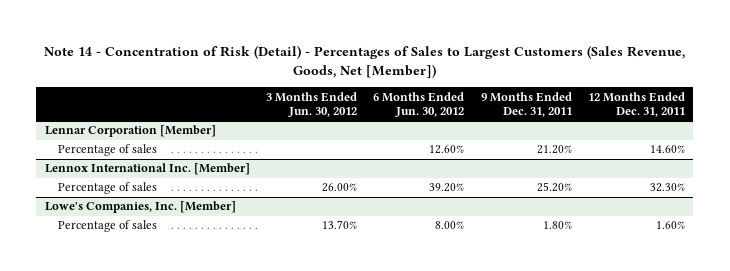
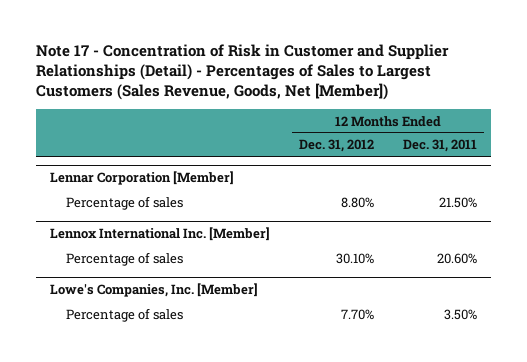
[43,44,685,78] Note 14 - Concentration of Risk (Detail) - Percentages of Sales to Largest Customers (Sales Revenue, Goods, Net [Member]) -> [36,44,450,101] Note 17 - Concentration of Risk in Customer and Supplier Relationships (Detail) - Percentages of Sales to Largest Customers (Sales Revenue, Goods, Net [Member])
[266,91,358,118] 3 Months Ended Jun. 30, 2012 -> none
[373,91,465,118] 6 Months Ended Jun. 30, 2012 -> none
[480,91,572,118] 9 Months Ended Dec. 31, 2011 -> none
none -> [299,139,375,153] Dec. 31, 2012
[650,145,686,154] 14.60% -> [438,196,477,208] 21.50%
[650,183,686,193] 32.30% -> [436,252,477,264] 20.60%
[656,221,686,230] 1.60% -> [443,308,477,320] 3.50%

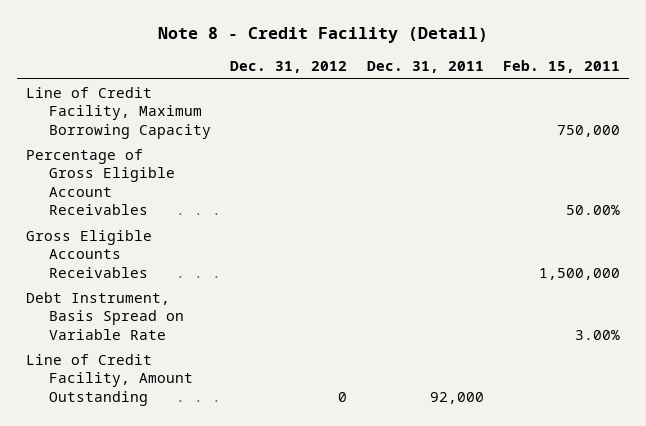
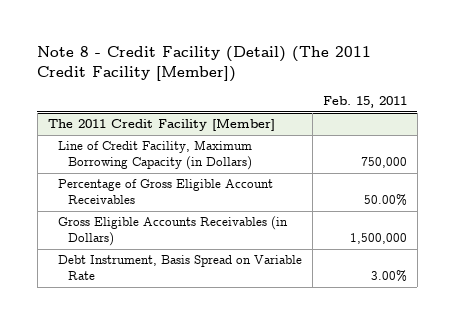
[158,27,489,44] Note 8 - Credit Facility (Detail) -> [37,46,372,83] Note 8 - Credit Facility (Detail) (The 2011 Credit Facility [Member])
[230,61,348,74] Dec. 31, 2012 -> none
[366,61,484,74] Dec. 31, 2011 -> none
none -> [47,118,275,132] The 2011 Credit Facility [Member]
[26,86,212,139] Line of Credit Facility, Maximum Borrowing Capacity -> [58,140,253,171] Line of Credit Facility, Maximum Borrowing Capacity (in Dollars)
[26,229,153,278] Gross Eligible Accounts Receivables -> [58,216,289,247] Gross Eligible Accounts Receivables (in Dollars)
[26,353,194,406] Line of Credit Facility, Amount Outstanding -> none

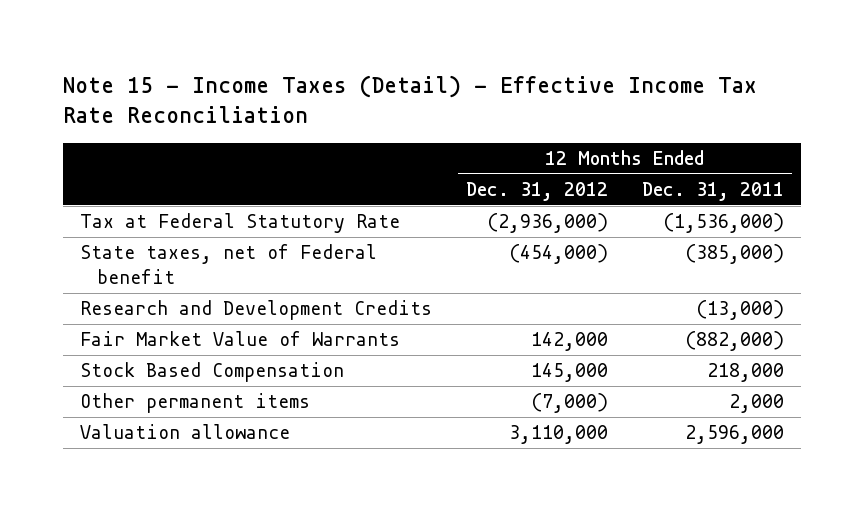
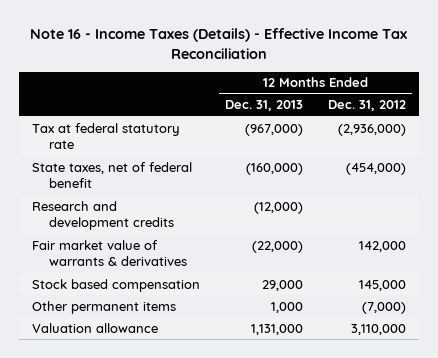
[63,75,758,124] Note 15 - Income Taxes (Detail) - Effective Income Tax Rate Reconciliation -> [29,28,407,59] Note 16 - Income Taxes (Details) - Effective Income Tax Reconciliation
[641,181,784,201] Dec. 31, 2011 -> none
none -> [224,100,303,112] Dec. 31, 2013
[80,213,401,234] Tax at Federal Statutory Rate -> [31,122,180,150] Tax at federal statutory rate
[80,244,378,285] State taxes, net of Federal benefit -> [31,161,192,189] State taxes, net of federal benefit
[80,300,433,321] Research and Development Credits -> [31,200,174,231] Research and development credits
[80,331,401,347] Fair Market Value of Warrants -> [31,239,187,267] Fair market value of warrants & derivatives
[80,362,345,383] Stock Based Compensation -> [31,278,200,292] Stock based compensation

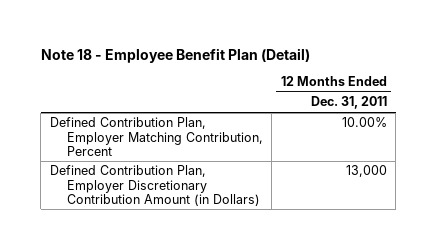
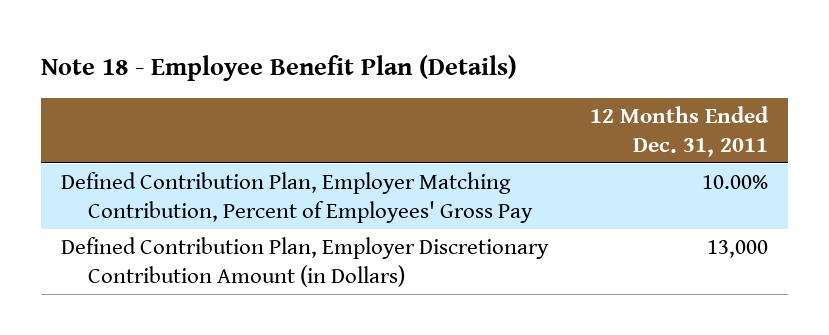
[40,47,310,63] Note 18 - Employee Benefit Plan (Detail) -> [40,55,517,82] Note 18 - Employee Benefit Plan (Details)
[49,117,263,156] Defined Contribution Plan, Employer Matching Contribution, Percent -> [61,171,533,223] Defined Contribution Plan, Employer Matching Contribution, Percent of Employees' Gross Pay

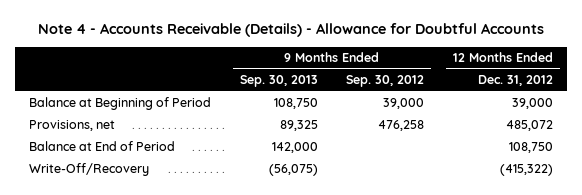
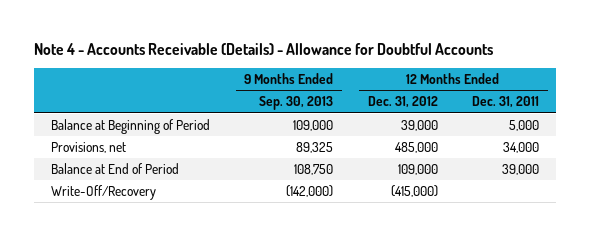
[346,75,425,88] Sep. 30, 2012 -> none
none -> [472,96,540,109] Dec. 31, 2011
[273,98,318,110] 108,750 -> [293,120,334,132] 109,000
[505,120,553,132] 485,072 -> [394,142,438,154] 485,000
[271,142,318,154] 142,000 -> [294,164,334,176] 108,750
[508,142,553,154] 108,750 -> [397,164,438,176] 109,000
[268,164,318,177] (56,075) -> [286,185,334,198] (142,000)
[499,164,553,177] (415,322) -> [390,185,438,198] (415,000)

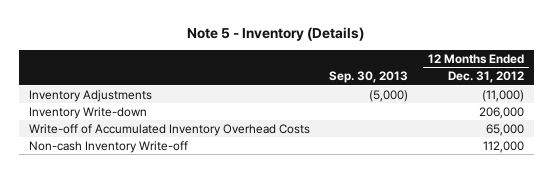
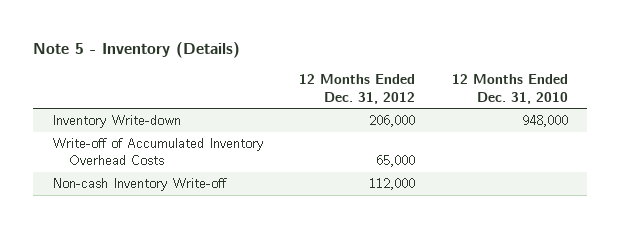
[329,71,409,84] Sep. 30, 2013 -> none
none -> [452,74,569,104] 12 Months Ended Dec. 31, 2010
[28,89,152,102] Inventory Adjustments -> none

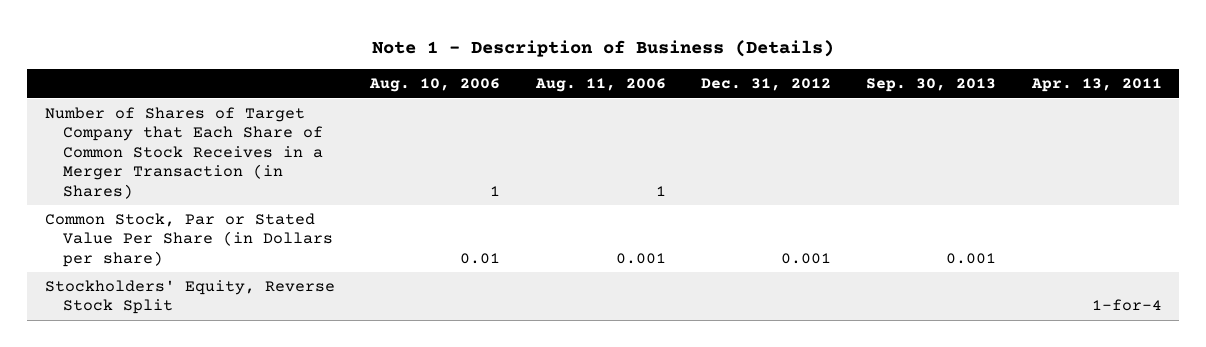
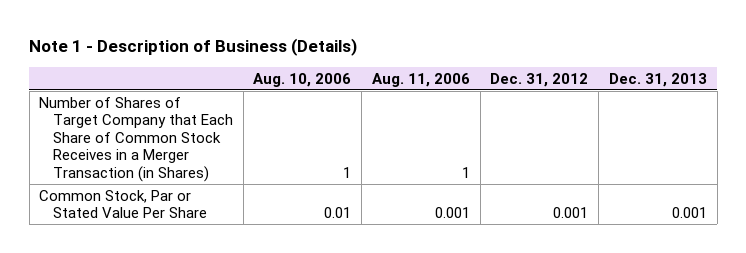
[866,78,997,93] Sep. 30, 2013 -> none
[1030,78,1162,93] Apr. 13, 2011 -> none
none -> [608,72,707,87] Dec. 31, 2013
[44,279,335,315] Stockholders' Equity, Reverse Stock Split -> none
[44,212,333,267] Common Stock, Par or Stated Value Per Share (in Dollars per share) -> [39,189,207,219] Common Stock, Par or Stated Value Per Share

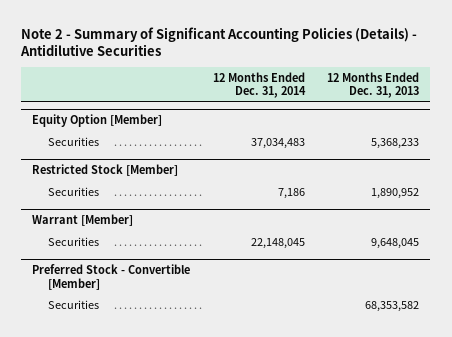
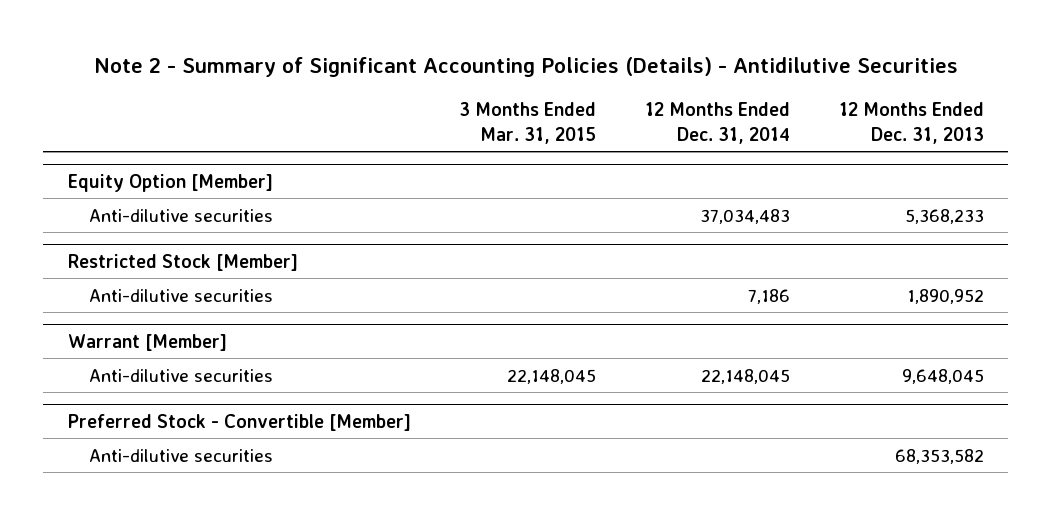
none -> [459,102,597,144] 3 Months Ended Mar. 31, 2015
[48,136,100,146] Securities -> [88,208,273,222] Anti-dilutive securities
[48,186,100,196] Securities -> [88,288,273,302] Anti-dilutive securities
[48,236,100,246] Securities -> [88,368,273,382] Anti-dilutive securities
[48,299,100,309] Securities -> [88,448,273,462] Anti-dilutive securities

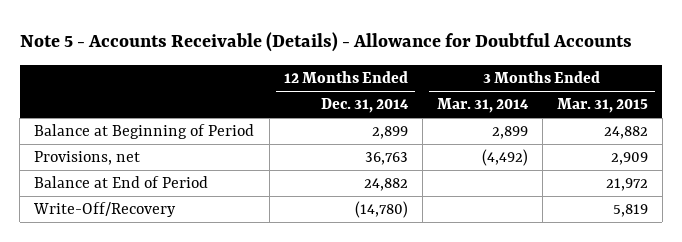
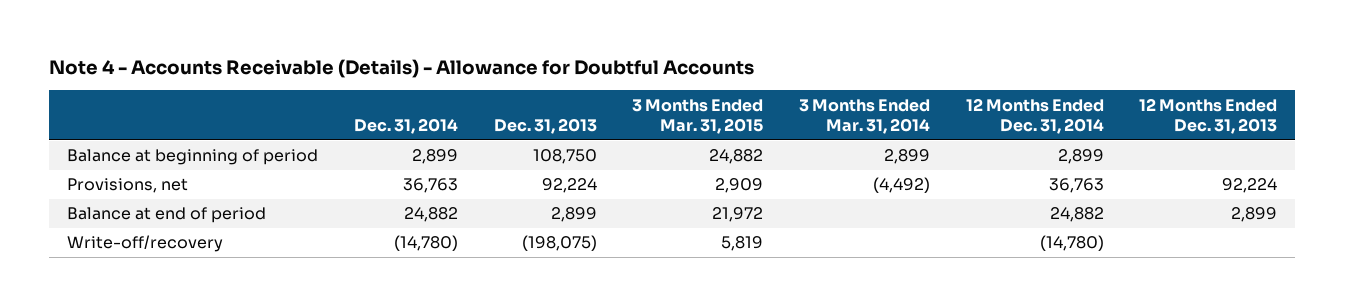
[19,32,632,53] Note 5 - Accounts Receivable (Details) - Allowance for Doubtful Accounts -> [49,59,755,79] Note 4 - Accounts Receivable (Details) - Allowance for Doubtful Accounts
none -> [353,118,458,135] Dec. 31, 2014
none -> [493,118,597,135] Dec. 31, 2013
none -> [1139,97,1278,135] 12 Months Ended Dec. 31, 2013
[34,124,255,140] Balance at Beginning of Period -> [67,149,319,166] Balance at beginning of period
[34,176,209,189] Balance at End of Period -> [67,207,267,224] Balance at end of period
[33,202,177,218] Write-Off/Recovery -> [67,235,224,253] Write-off/recovery

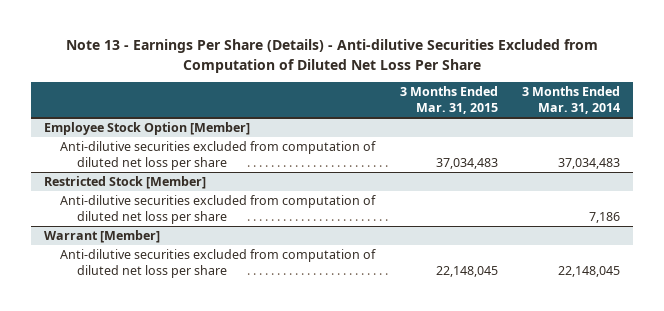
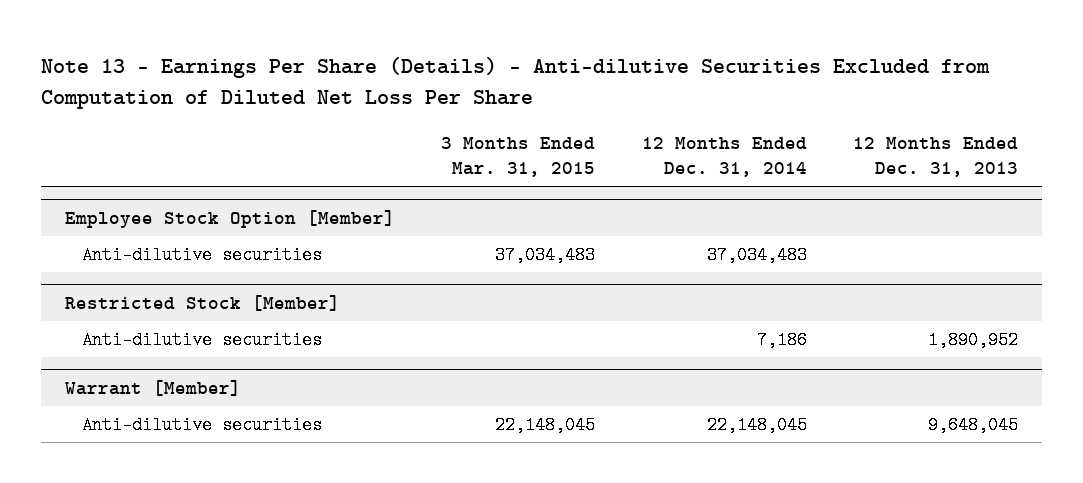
[522,86,621,115] 3 Months Ended Mar. 31, 2014 -> none
none -> [641,136,807,178] 12 Months Ended Dec. 31, 2014
none -> [853,136,1019,178] 12 Months Ended Dec. 31, 2013
[60,141,377,171] Anti-dilutive securities excluded from computation of diluted net loss per share -> [82,246,323,265] Anti-dilutive securities
[60,195,377,225] Anti-dilutive securities excluded from computation of diluted net loss per share -> [82,331,323,350] Anti-dilutive securities
[60,249,377,279] Anti-dilutive securities excluded from computation of diluted net loss per share -> [82,416,323,435] Anti-dilutive securities

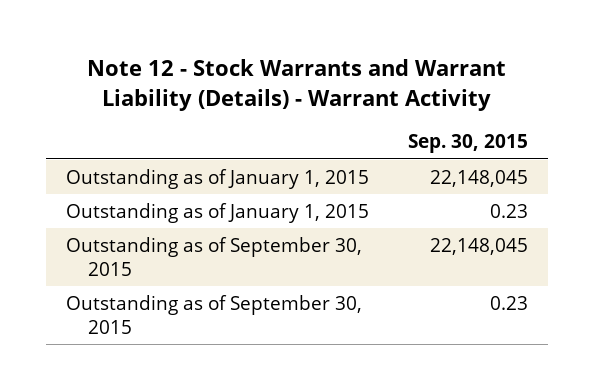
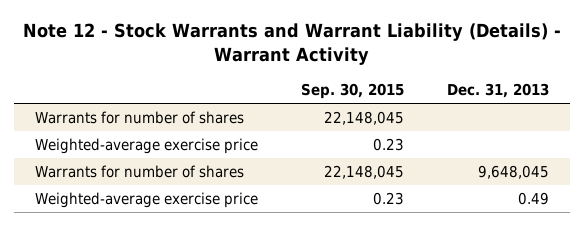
none -> [446,82,549,98] Dec. 31, 2013
[65,168,369,189] Outstanding as of January 1, 2015 -> [35,111,245,125] Warrants for number of shares
[65,202,369,223] Outstanding as of January 1, 2015 -> [35,138,259,155] Weighted-average exercise price
[65,236,362,277] Outstanding as of September 30, 2015 -> [35,165,245,179] Warrants for number of shares
[65,294,362,335] Outstanding as of September 30, 2015 -> [35,192,259,209] Weighted-average exercise price

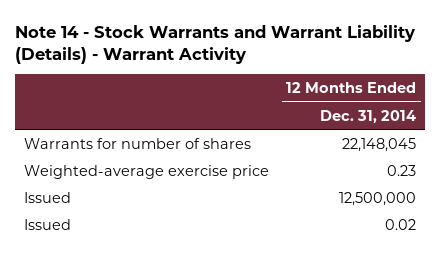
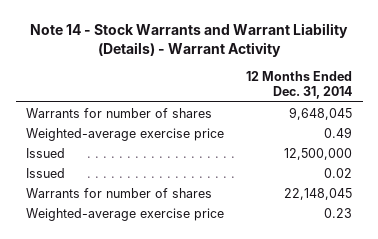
none -> [26,107,213,118] Warrants for number of shares
none -> [26,127,225,141] Weighted-average exercise price
[23,137,251,149] Warrants for number of shares -> [26,187,213,198] Warrants for number of shares
[23,164,269,179] Weighted-average exercise price -> [26,207,225,221] Weighted-average exercise price

